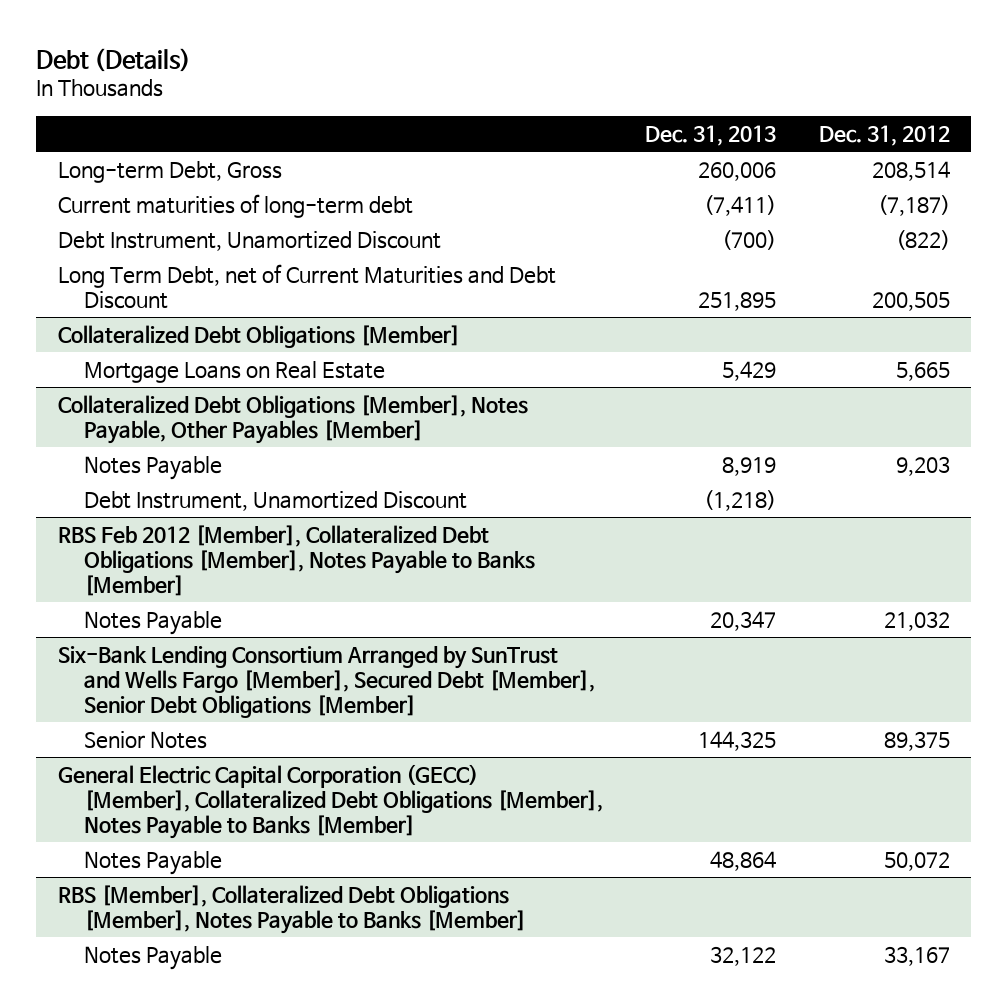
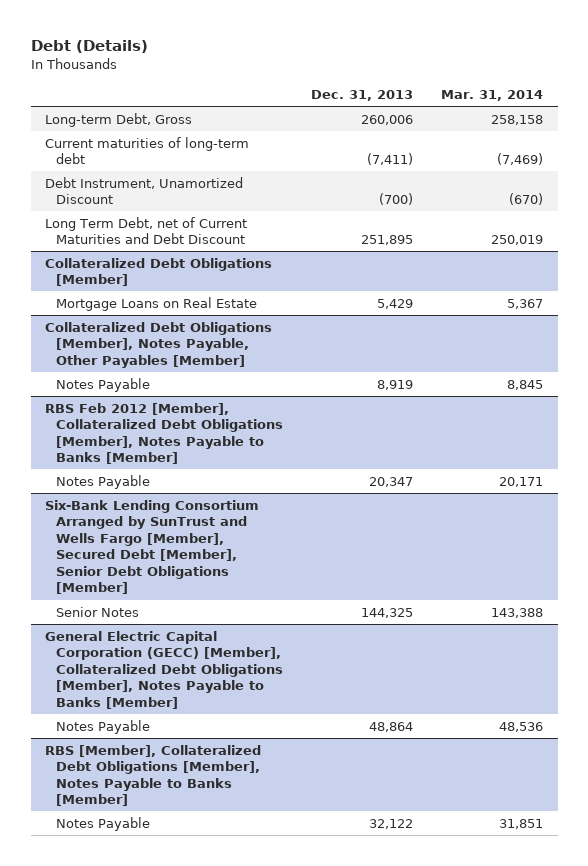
[818,124,950,146] Dec. 31, 2012 -> none
none -> [441,90,544,102] Mar. 31, 2014
[83,491,467,512] Debt Instrument, Unamortized Discount -> none

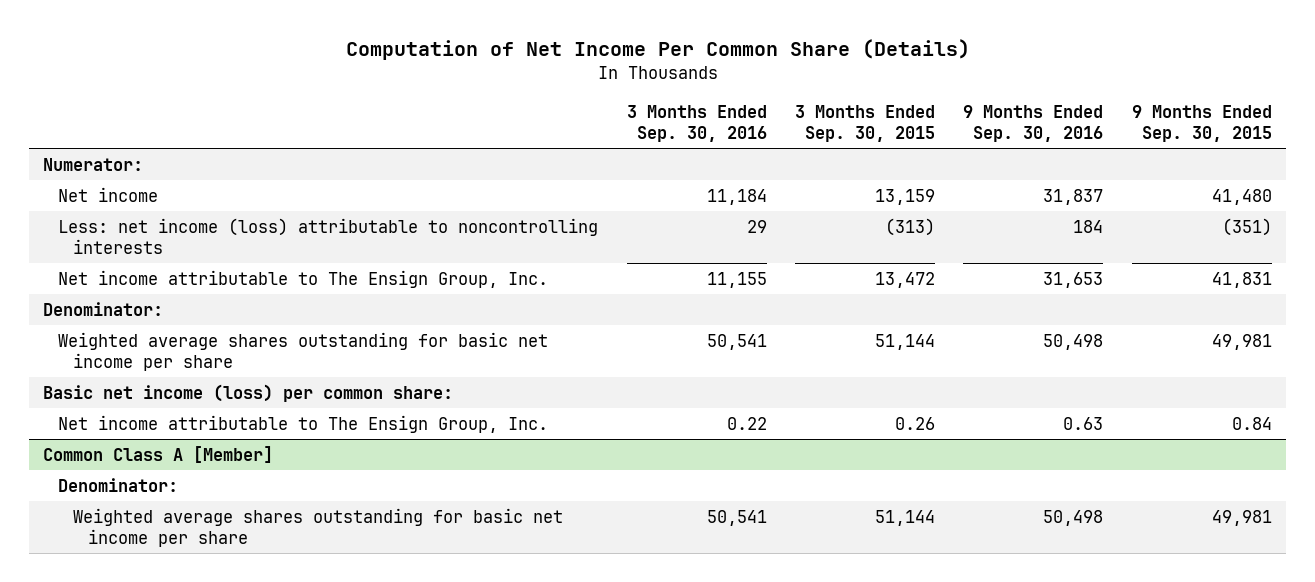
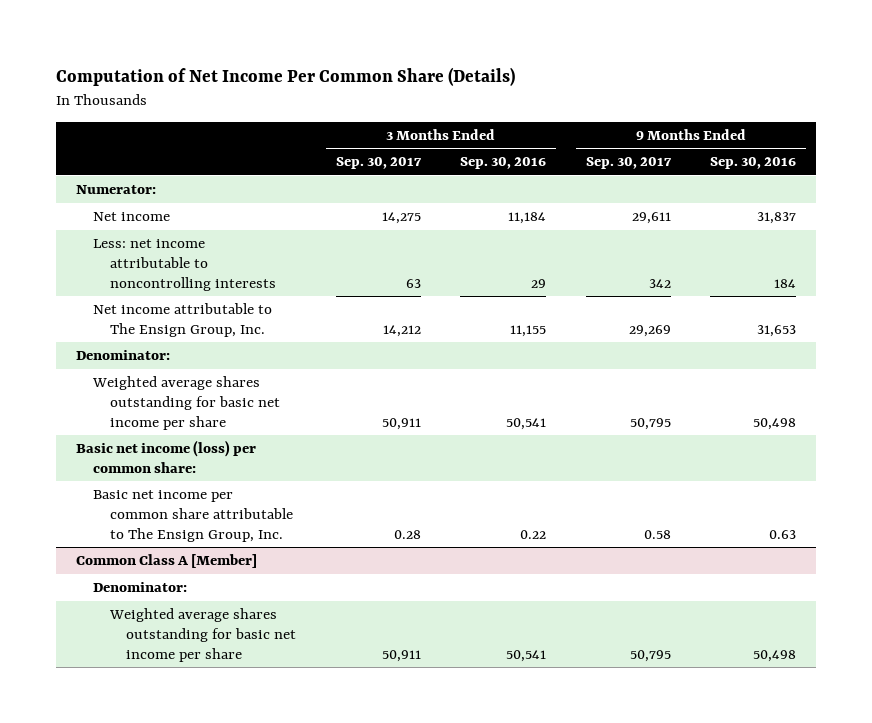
[794,104,935,142] 3 Months Ended Sep. 30, 2015 -> none
[1131,104,1272,142] 9 Months Ended Sep. 30, 2015 -> none
none -> [335,157,422,170] Sep. 30, 2017
none -> [585,157,672,170] Sep. 30, 2017
[58,217,599,255] Less: net income (loss) attributable to noncontrolling interests -> [92,239,276,291] Less: net income attributable to noncontrolling interests
[58,414,549,433] Net income attributable to The Ensign Group, Inc. -> [92,490,293,542] Basic net income per common share attributable to The Ensign Group, Inc.

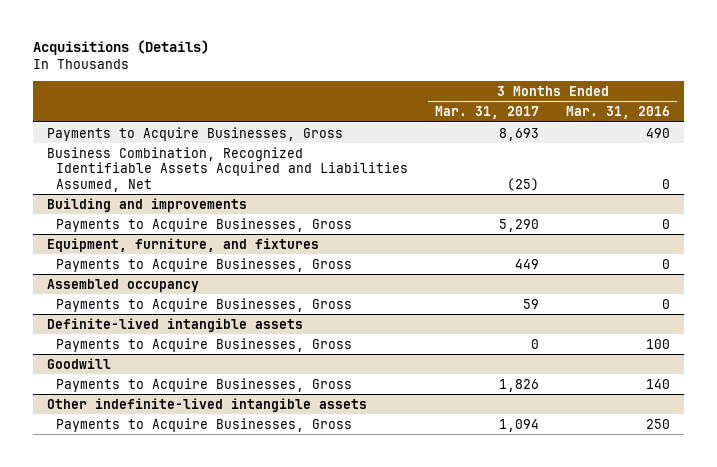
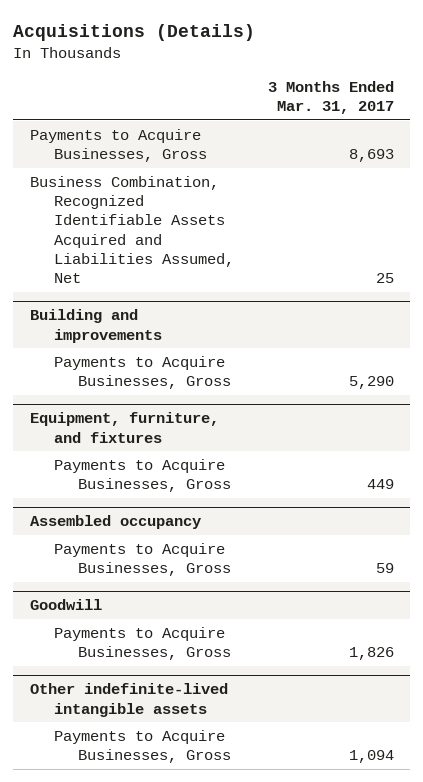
[566,106,671,120] Mar. 31, 2016 -> none
[507,177,540,191] (25) -> [375,273,394,284] 25
[46,317,303,332] Definite-lived intangible assets -> none
[55,337,352,352] Payments to Acquire Businesses, Gross -> none

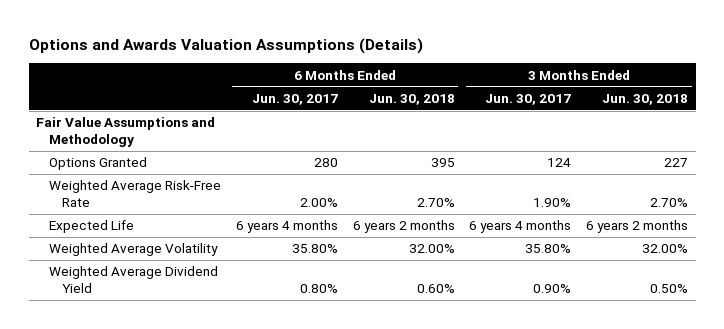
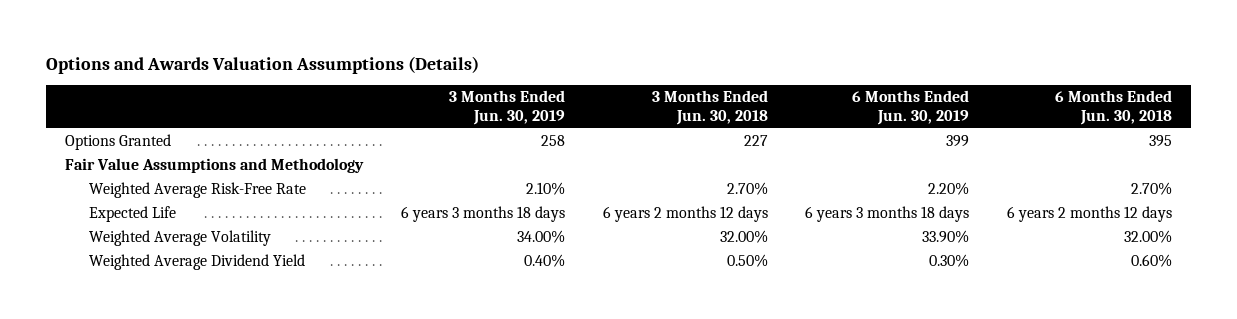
[251,94,338,106] Jun. 30, 2017 -> none
[485,94,572,106] Jun. 30, 2017 -> none
none -> [448,90,565,125] 3 Months Ended Jun. 30, 2019
none -> [852,90,970,125] 6 Months Ended Jun. 30, 2019
[36,117,216,147] Fair Value Assumptions and Methodology -> [65,158,365,174] Fair Value Assumptions and Methodology
[352,220,455,234] 6 years 2 months -> [1007,206,1173,223] 6 years 2 months 12 days
[586,220,689,234] 6 years 2 months -> [602,206,768,223] 6 years 2 months 12 days

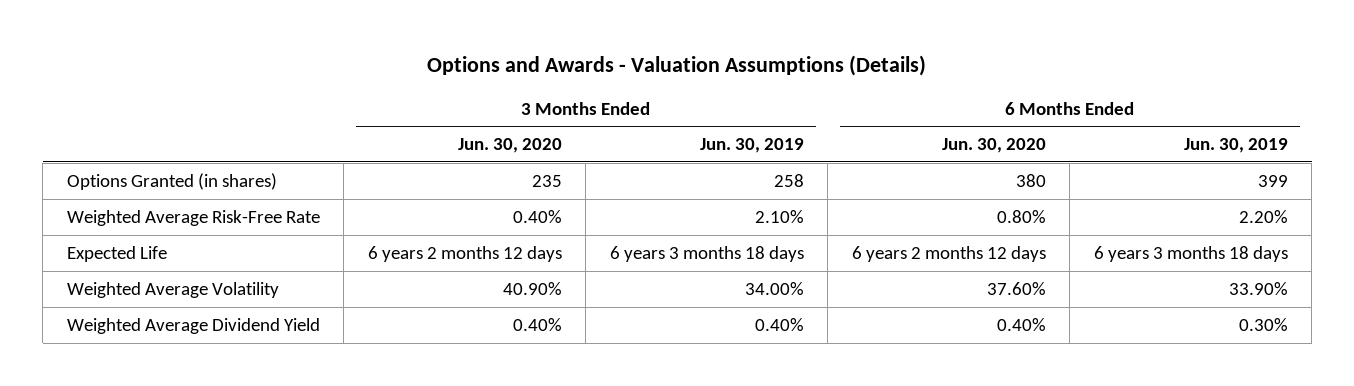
[46,55,480,74] Options and Awards Valuation Assumptions (Details) -> [427,54,927,76] Options and Awards - Valuation Assumptions (Details)
[651,90,768,125] 3 Months Ended Jun. 30, 2018 -> none
[1055,90,1173,125] 6 Months Ended Jun. 30, 2018 -> none
none -> [457,138,562,154] Jun. 30, 2020
none -> [941,138,1046,154] Jun. 30, 2020
[65,158,365,174] Fair Value Assumptions and Methodology -> none
[65,134,172,151] Options Granted -> [66,172,277,190] Options Granted (in shares)

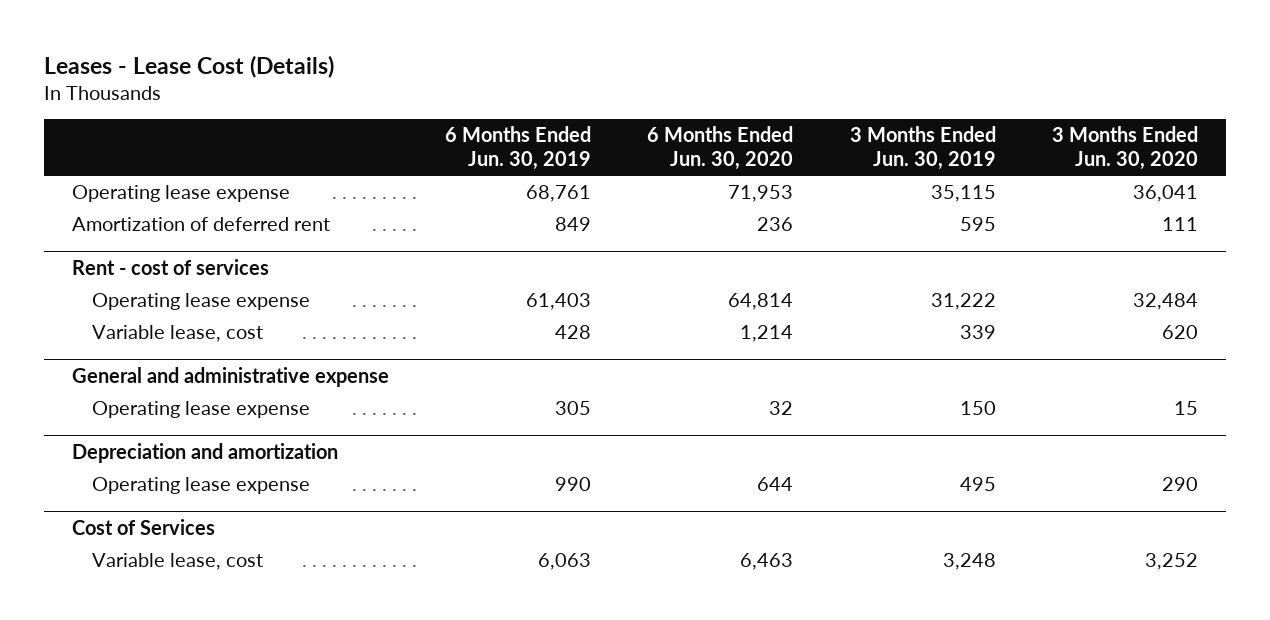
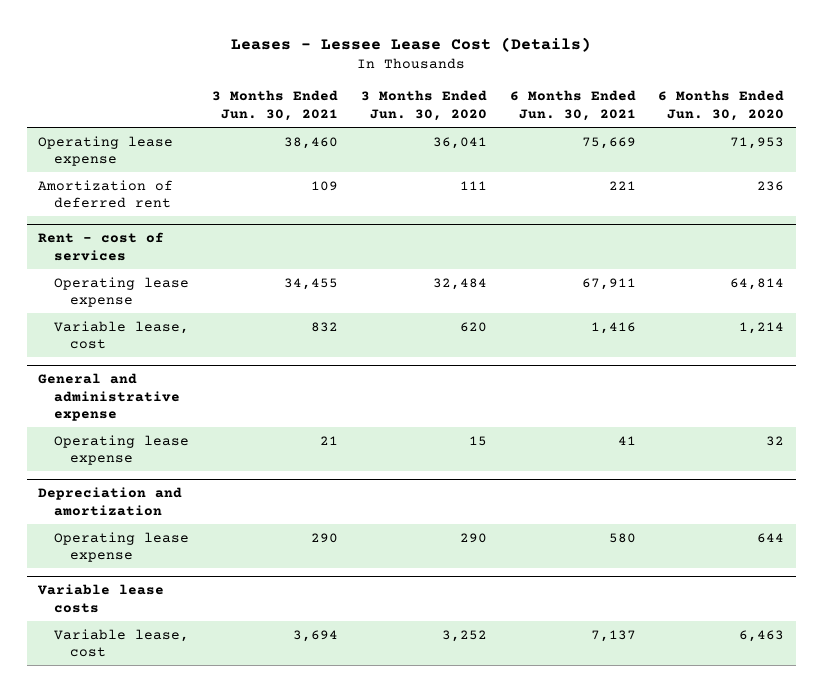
[43,54,334,78] Leases - Lease Cost (Details) -> [231,37,592,53] Leases - Lessee Lease Cost (Details)
[445,126,592,171] 6 Months Ended Jun. 30, 2019 -> none
[849,126,996,171] 3 Months Ended Jun. 30, 2019 -> none
none -> [212,90,339,121] 3 Months Ended Jun. 30, 2021
none -> [509,90,636,121] 6 Months Ended Jun. 30, 2021
[71,519,215,536] Cost of Services -> [37,584,165,613] Variable lease costs

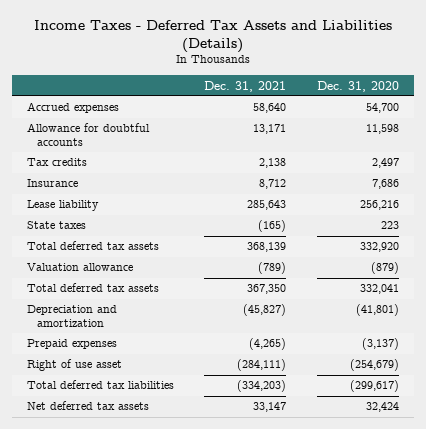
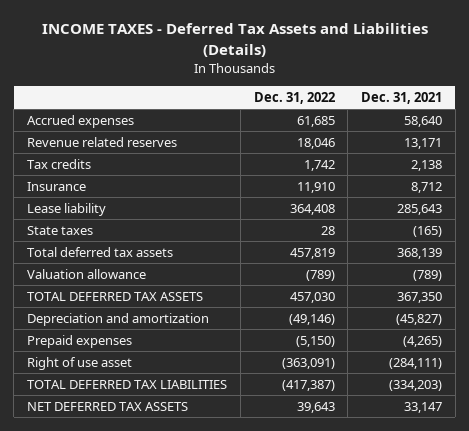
[33,19,392,53] Income Taxes - Deferred Tax Assets and Liabilities (Details) -> [41,23,428,57] INCOME TAXES - Deferred Tax Assets and Liabilities (Details)
[317,80,400,92] Dec. 31, 2020 -> none
none -> [253,91,335,104] Dec. 31, 2022
[26,123,150,147] Allowance for doubtful accounts -> [26,136,177,147] Revenue related reserves
[26,283,159,293] Total deferred tax assets -> [26,291,203,301] TOTAL DEFERRED TAX ASSETS
[26,380,174,390] Total deferred tax liabilities -> [26,379,227,389] TOTAL DEFERRED TAX LIABILITIES
[26,401,149,411] Net deferred tax assets -> [26,401,188,411] NET DEFERRED TAX ASSETS

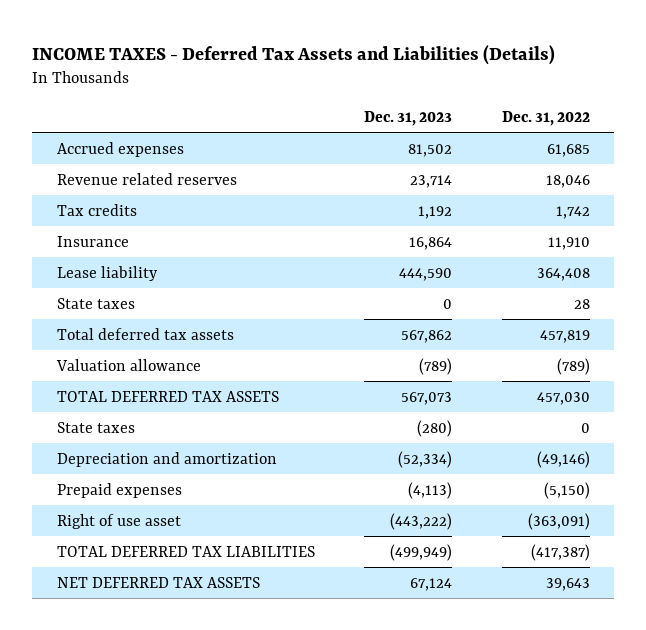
[361,91,443,104] Dec. 31, 2021 -> none
none -> [364,110,453,126] Dec. 31, 2023
none -> [56,421,135,433] State taxes

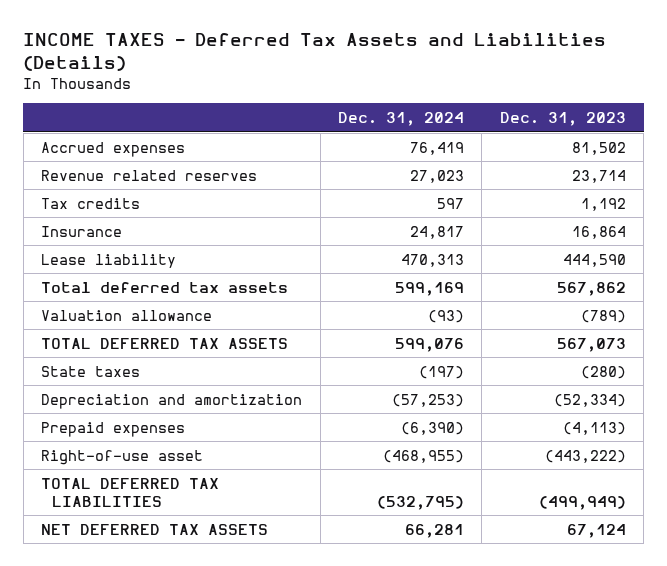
[501,110,590,126] Dec. 31, 2022 -> none
none -> [338,112,465,127] Dec. 31, 2024
[56,297,135,309] State taxes -> none
[56,513,181,529] Right of use asset -> [41,449,204,465] Right-of-use asset

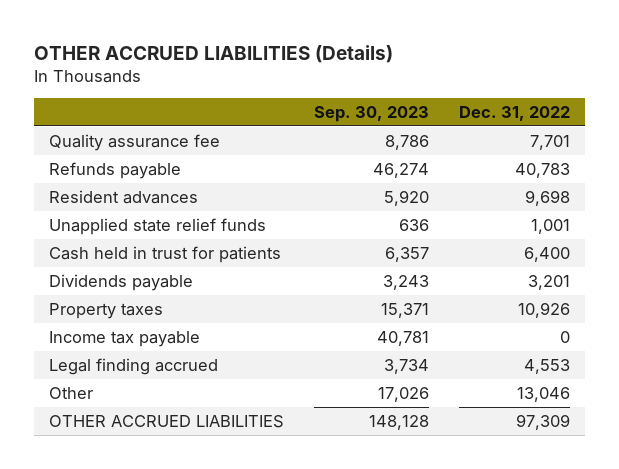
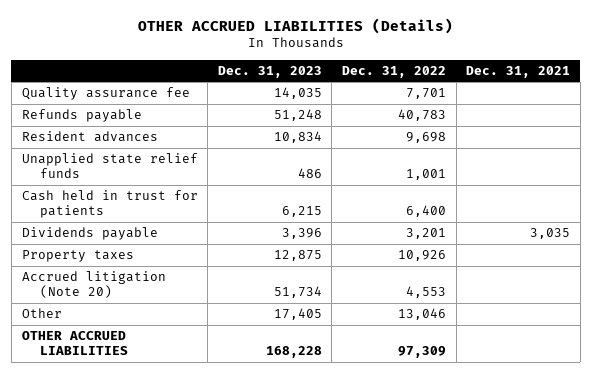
[314,106,430,123] Sep. 30, 2023 -> none
none -> [217,65,322,78] Dec. 31, 2023
none -> [466,65,571,78] Dec. 31, 2021
[49,330,201,347] Income tax payable -> none
[49,357,219,375] Legal finding accrued -> [21,271,166,299] Accrued litigation (Note 20)

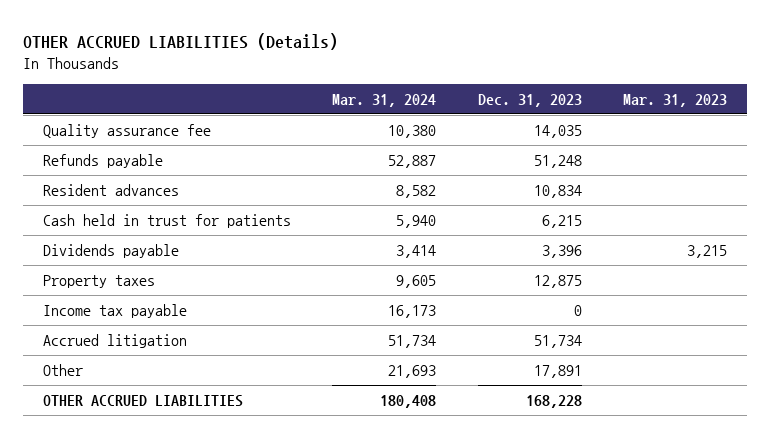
[342,65,447,78] Dec. 31, 2022 -> none
[466,65,571,78] Dec. 31, 2021 -> none
none -> [332,93,437,107] Mar. 31, 2024
none -> [622,93,727,107] Mar. 31, 2023
[21,153,198,179] Unapplied state relief funds -> none
none -> [43,304,188,319] Income tax payable
[21,271,166,299] Accrued litigation (Note 20) -> [43,334,188,349] Accrued litigation
[273,308,322,321] 17,405 -> [533,365,582,379] 17,891

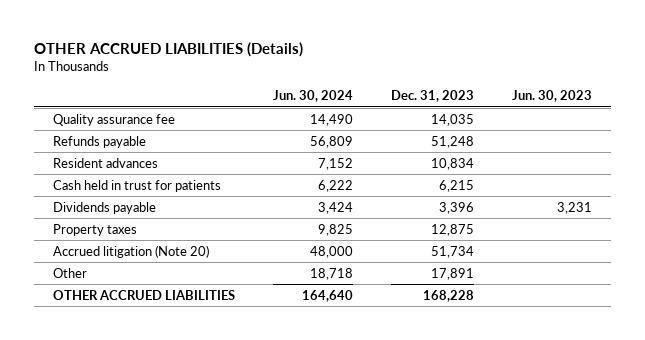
[332,93,437,107] Mar. 31, 2024 -> none
[622,93,727,107] Mar. 31, 2023 -> none
none -> [272,90,353,103] Jun. 30, 2024
none -> [512,90,593,103] Jun. 30, 2023
[43,304,188,319] Income tax payable -> none
[43,334,188,349] Accrued litigation -> [52,244,209,258] Accrued litigation (Note 20)

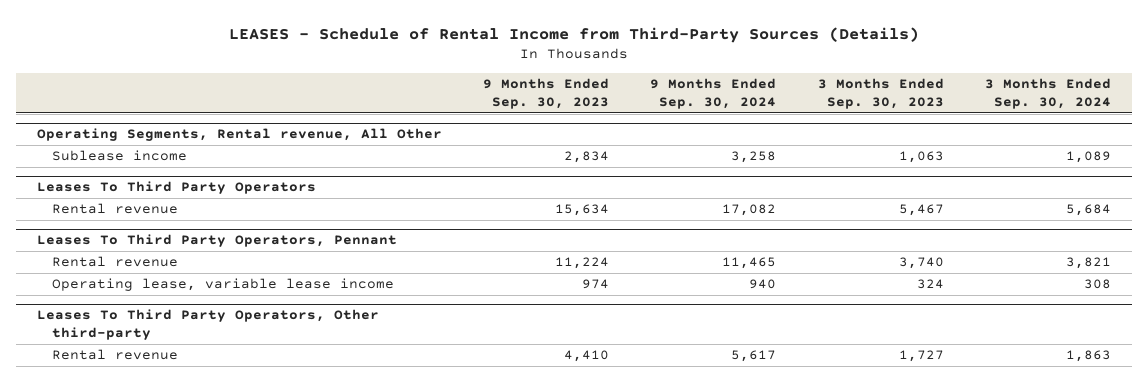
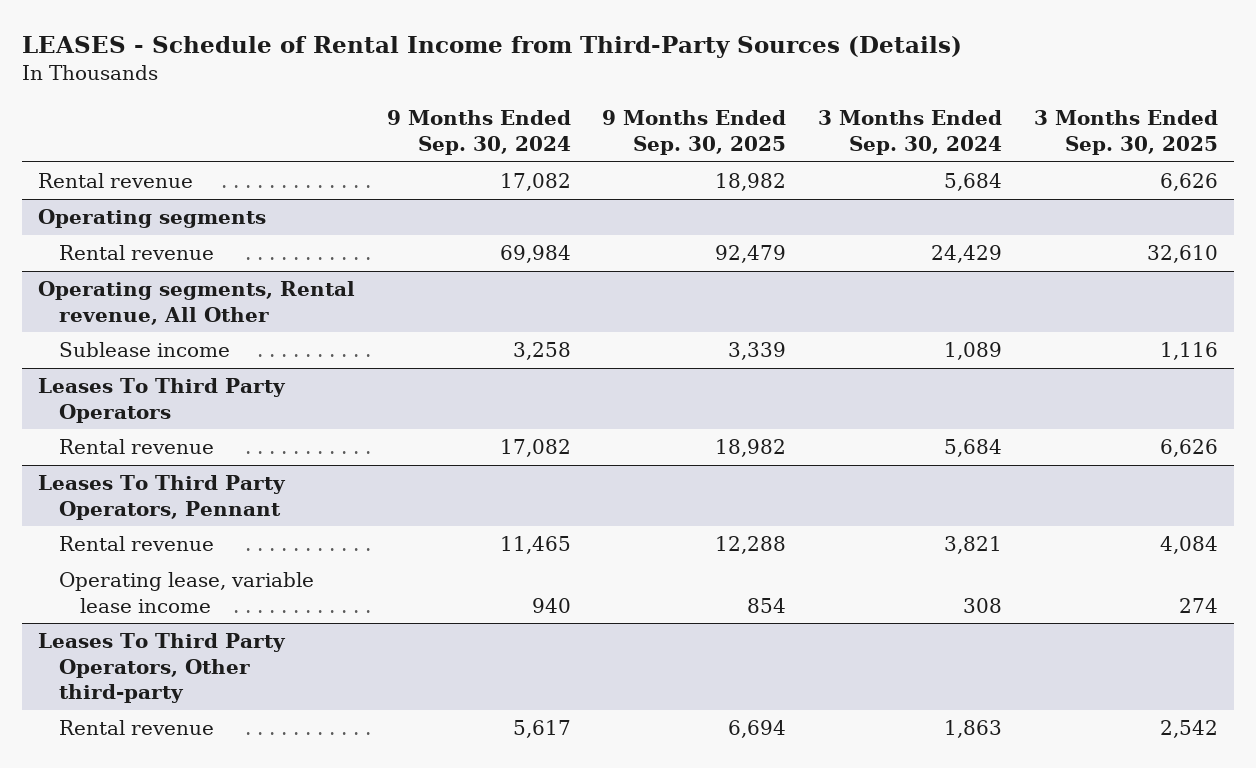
[482,77,609,110] 9 Months Ended Sep. 30, 2023 -> none
[817,77,944,110] 3 Months Ended Sep. 30, 2023 -> none
none -> [602,110,787,155] 9 Months Ended Sep. 30, 2025
none -> [1034,110,1219,155] 3 Months Ended Sep. 30, 2025
none -> [37,173,193,189] Rental revenue
none -> [37,209,266,229] Operating segments
none -> [58,245,214,261] Rental revenue
[36,128,442,142] Operating Segments, Rental revenue, All Other -> [37,281,355,325] Operating segments, Rental revenue, All Other

